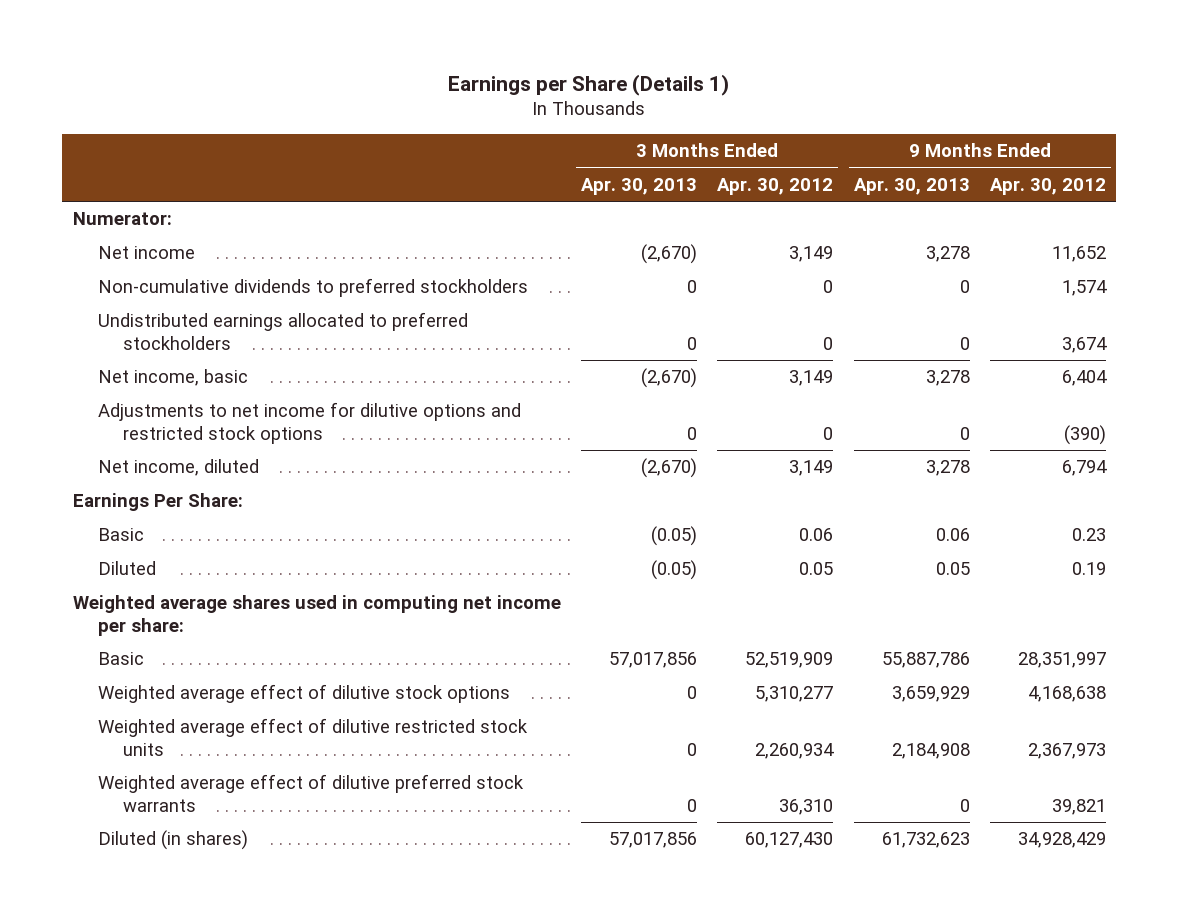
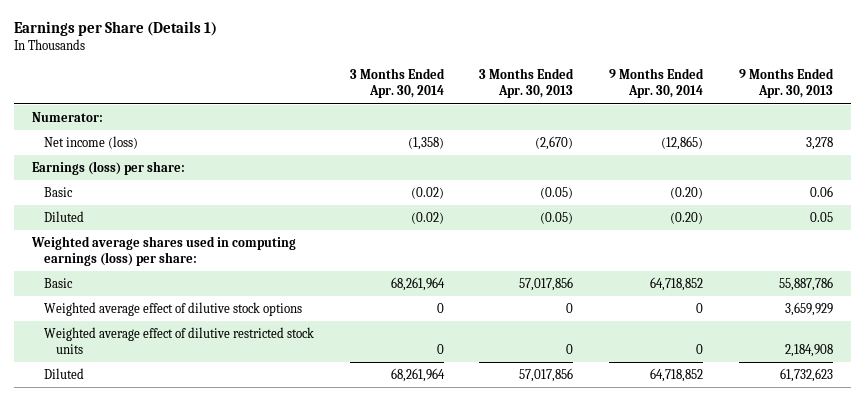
[717,177,834,195] Apr. 30, 2012 -> none
[989,177,1106,195] Apr. 30, 2012 -> none
none -> [349,68,445,99] 3 Months Ended Apr. 30, 2014
none -> [609,68,705,99] 9 Months Ended Apr. 30, 2014
[97,278,528,298] Non-cumulative dividends to preferred stockholders -> none
[97,312,468,350] Undistributed earnings allocated to preferred stockholders -> none
[97,369,248,387] Net income, basic -> none
[97,402,521,444] Adjustments to net income for dilutive options and restricted stock options -> none
[97,459,259,477] Net income, diluted -> none
[97,246,195,260] Net income -> [43,135,138,149] Net income (loss)
[72,493,243,512] Earnings Per Share: -> [31,160,185,175] Earnings (loss) per share:
[72,595,561,636] Weighted average shares used in computing net income per share: -> [30,235,296,266] Weighted average shares used in computing earnings (loss) per share:
[97,774,524,812] Weighted average effect of dilutive preferred stock warrants -> none
[97,830,248,851] Diluted (in shares) -> [43,367,84,379] Diluted

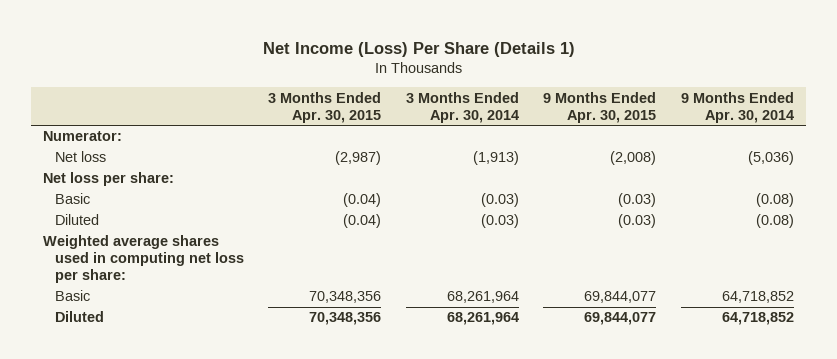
[13,21,217,37] Earnings per Share (Details 1) -> [262,41,575,57] Net Income (Loss) Per Share (Details 1)
[479,68,575,99] 3 Months Ended Apr. 30, 2013 -> none
[739,68,835,99] 9 Months Ended Apr. 30, 2013 -> none
none -> [268,91,382,123] 3 Months Ended Apr. 30, 2015
none -> [543,91,657,123] 9 Months Ended Apr. 30, 2015
[43,135,138,149] Net income (loss) -> [54,151,106,163] Net loss
[407,136,444,150] (1,358) -> [472,151,519,166] (1,913)
[661,135,704,150] (12,865) -> [747,151,794,166] (5,036)
[31,160,185,175] Earnings (loss) per share: -> [43,172,175,187] Net loss per share:
[410,186,444,199] (0.02) -> [480,193,519,208] (0.03)
[670,186,704,199] (0.20) -> [755,193,794,208] (0.08)
[410,211,444,224] (0.02) -> [480,214,519,229] (0.03)
[670,211,704,224] (0.20) -> [755,214,794,229] (0.08)
[30,235,296,266] Weighted average shares used in computing earnings (loss) per share: -> [43,235,244,284] Weighted average shares used in computing net loss per share:
[43,301,302,316] Weighted average effect of dilutive stock options -> none
[43,326,314,354] Weighted average effect of dilutive restricted stock units -> none

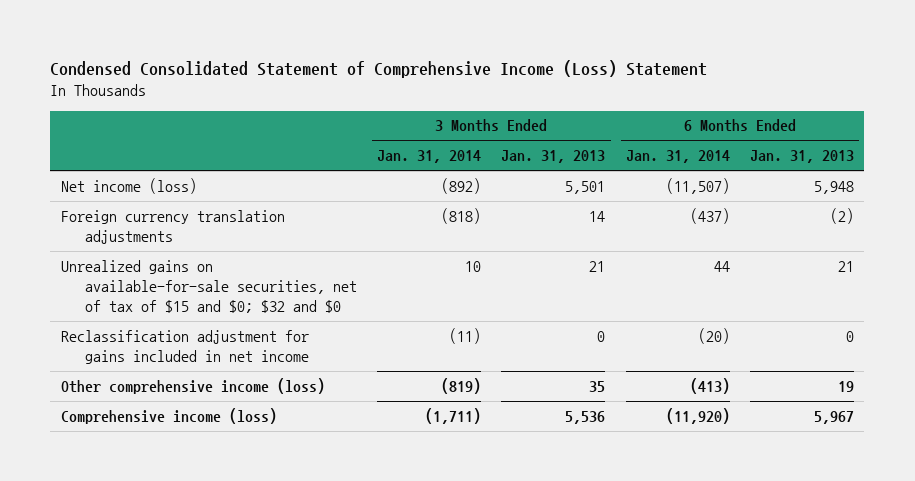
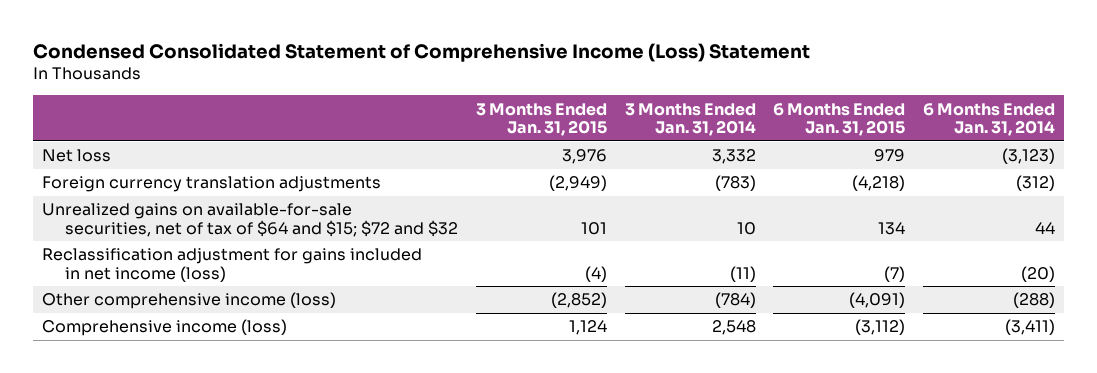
[501,150,606,164] Jan. 31, 2013 -> none
[750,150,855,164] Jan. 31, 2013 -> none
none -> [475,102,607,137] 3 Months Ended Jan. 31, 2015
none -> [773,102,906,137] 6 Months Ended Jan. 31, 2015
[60,177,197,194] Net income (loss) -> [41,149,111,163] Net loss
[441,177,482,194] (892) -> [711,149,756,165] 3,332
[665,177,730,194] (11,507) -> [1001,148,1055,165] (3,123)
[441,207,482,224] (818) -> [714,175,756,192] (783)
[689,207,730,224] (437) -> [1015,175,1055,192] (312)
[60,259,357,313] Unrealized gains on available-for-sale securities, net of tax of $15 and $0; $32 and $0 -> [41,203,459,237] Unrealized gains on available-for-sale securities, net of tax of $64 and $15; $72 and $32
[60,329,309,364] Reclassification adjustment for gains included in net income -> [41,248,422,282] Reclassification adjustment for gains included in net income (loss)
[441,377,482,394] (819) -> [714,292,756,309] (784)
[689,377,730,394] (413) -> [1012,292,1055,309] (288)
[425,407,482,424] (1,711) -> [711,320,756,336] 2,548
[665,407,730,424] (11,920) -> [1004,319,1055,336] (3,411)

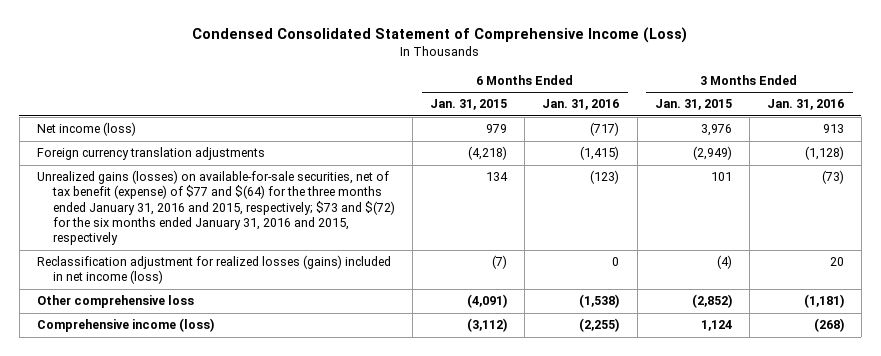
[33,42,811,62] Condensed Consolidated Statement of Comprehensive Income (Loss) Statement -> [192,26,688,43] Condensed Consolidated Statement of Comprehensive Income (Loss)
[624,102,756,137] 3 Months Ended Jan. 31, 2014 -> none
[922,102,1055,137] 6 Months Ended Jan. 31, 2014 -> none
none -> [542,99,620,111] Jan. 31, 2016
none -> [766,99,844,111] Jan. 31, 2016
[41,149,111,163] Net loss -> [36,122,136,137] Net income (loss)
[41,203,459,237] Unrealized gains on available-for-sale securities, net of tax of $64 and $15; $72 and $32 -> [36,170,396,246] Unrealized gains (losses) on available-for-sale securities, net of tax benefit (expense) of $77 and $(64) for the three months ended January 31, 2016 and 2015, respectively; $73 and $(72) for the six months ended January 31, 2016 and 2015, respectively
[41,248,422,282] Reclassification adjustment for gains included in net income (loss) -> [36,255,391,285] Reclassification adjustment for realized losses (gains) included in net income (loss)
[41,292,336,310] Other comprehensive income (loss) -> [36,295,194,309] Other comprehensive loss

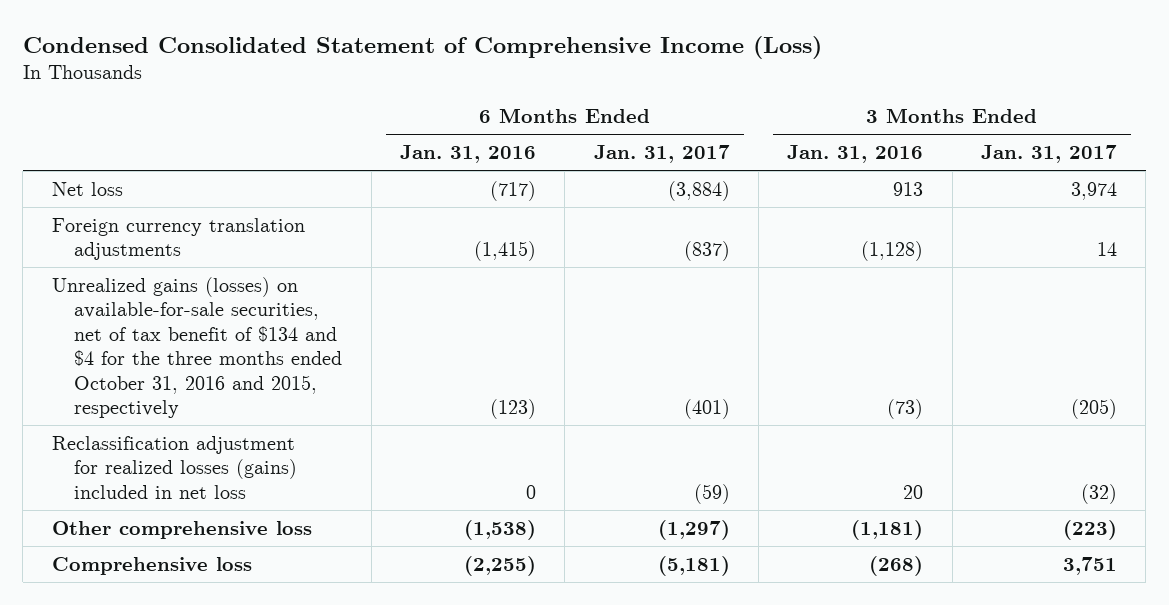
[430,99,508,111] Jan. 31, 2015 -> none
[654,99,732,111] Jan. 31, 2015 -> none
none -> [593,145,730,164] Jan. 31, 2017
none -> [981,145,1118,164] Jan. 31, 2017
[36,122,136,137] Net income (loss) -> [51,181,123,196] Net loss
[36,170,396,246] Unrealized gains (losses) on available-for-sale securities, net of tax benefit (expense) of $77 and $(64) for the three months ended January 31, 2016 and 2015, respectively; $73 and $(72) for the six months ended January 31, 2016 and 2015, respectively -> [51,276,343,419] Unrealized gains (losses) on available-for-sale securities, net of tax benefit of $134 and $4 for the three months ended October 31, 2016 and 2015, respectively
[36,255,391,285] Reclassification adjustment for realized losses (gains) included in net income (loss) -> [51,435,298,499] Reclassification adjustment for realized losses (gains) included in net loss
[36,318,214,333] Comprehensive income (loss) -> [51,556,252,575] Comprehensive loss

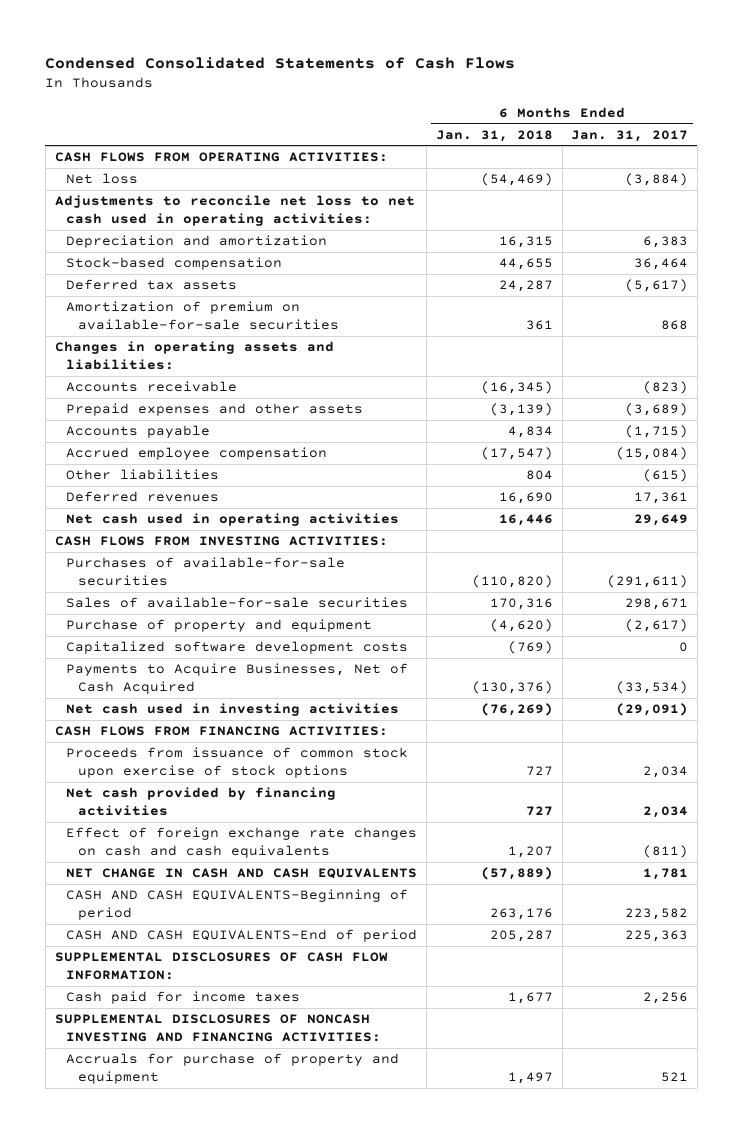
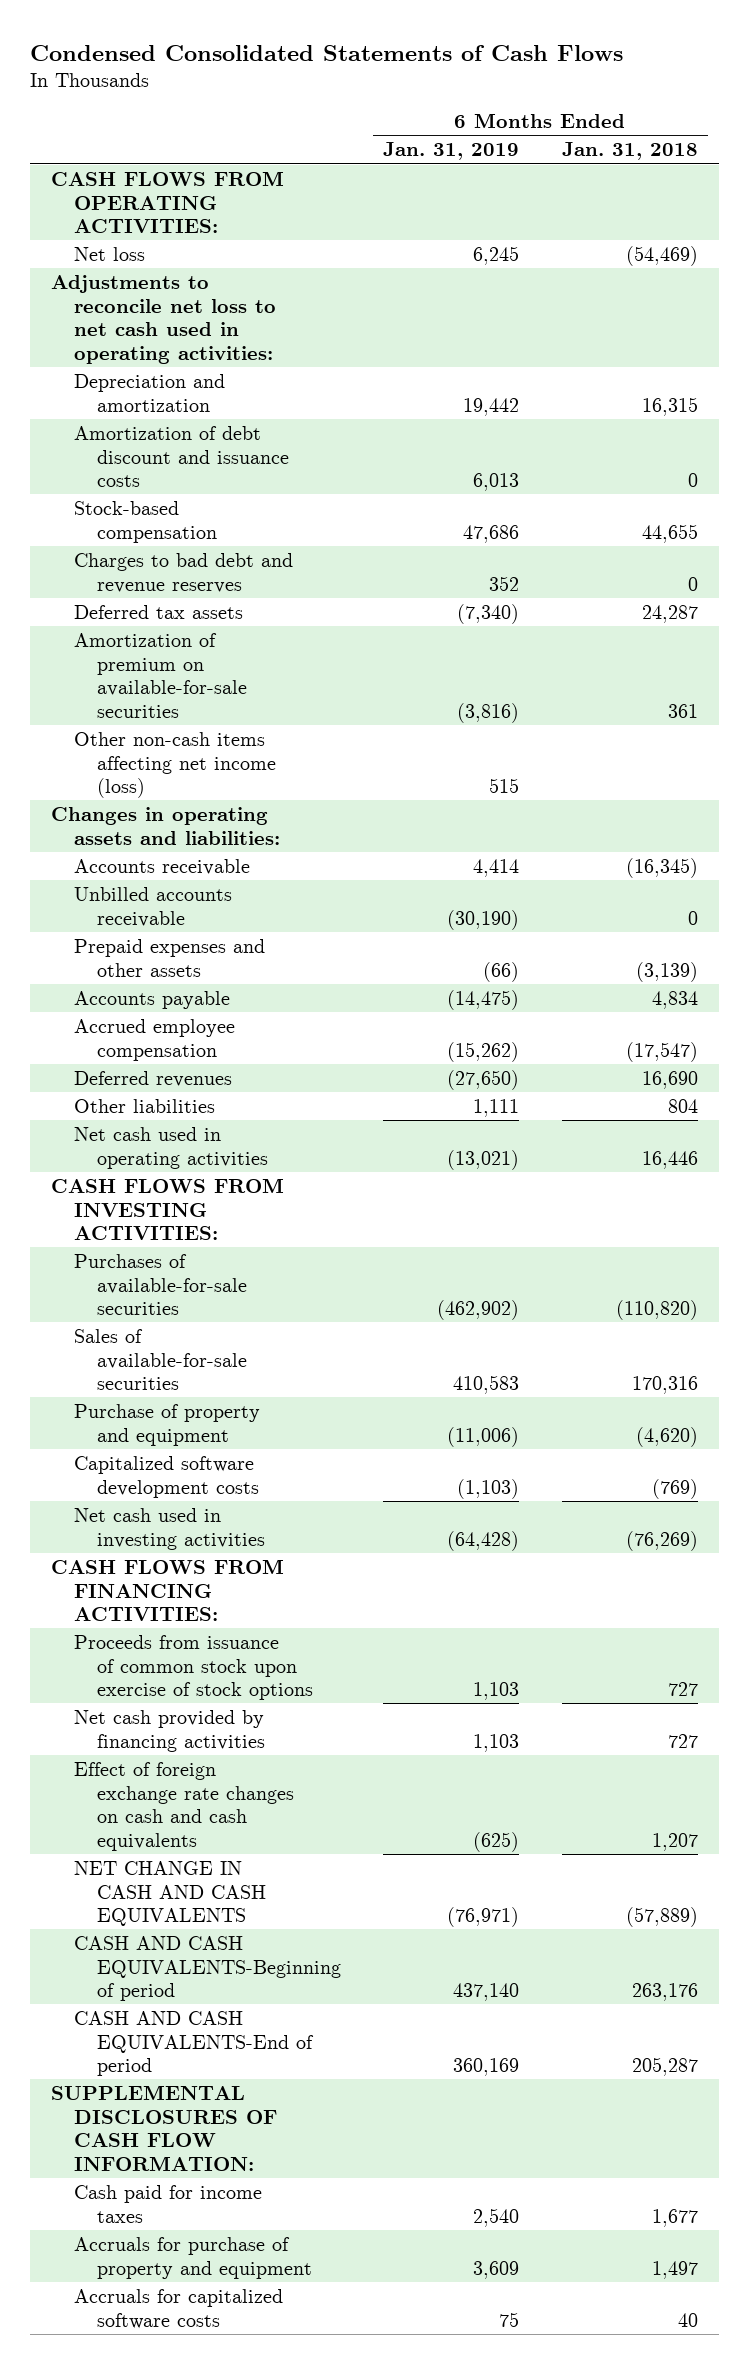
[571,129,689,142] Jan. 31, 2017 -> none
none -> [383,142,520,161] Jan. 31, 2019
none -> [73,426,289,488] Amortization of debt discount and issuance costs
none -> [73,553,293,593] Charges to bad debt and revenue reserves
none -> [73,732,276,799] Other non-cash items affecting net income (loss)
none -> [73,887,232,927] Unbilled accounts receivable
[66,469,220,481] Other liabilities -> [73,1099,215,1114] Other liabilities
[66,663,409,695] Payments to Acquire Businesses, Net of Cash Acquired -> none
[54,1014,382,1043] SUPPLEMENTAL DISCLOSURES OF NONCASH INVESTING AND FINANCING ACTIVITIES: -> none
none -> [73,2289,283,2329] Accruals for capitalized software costs

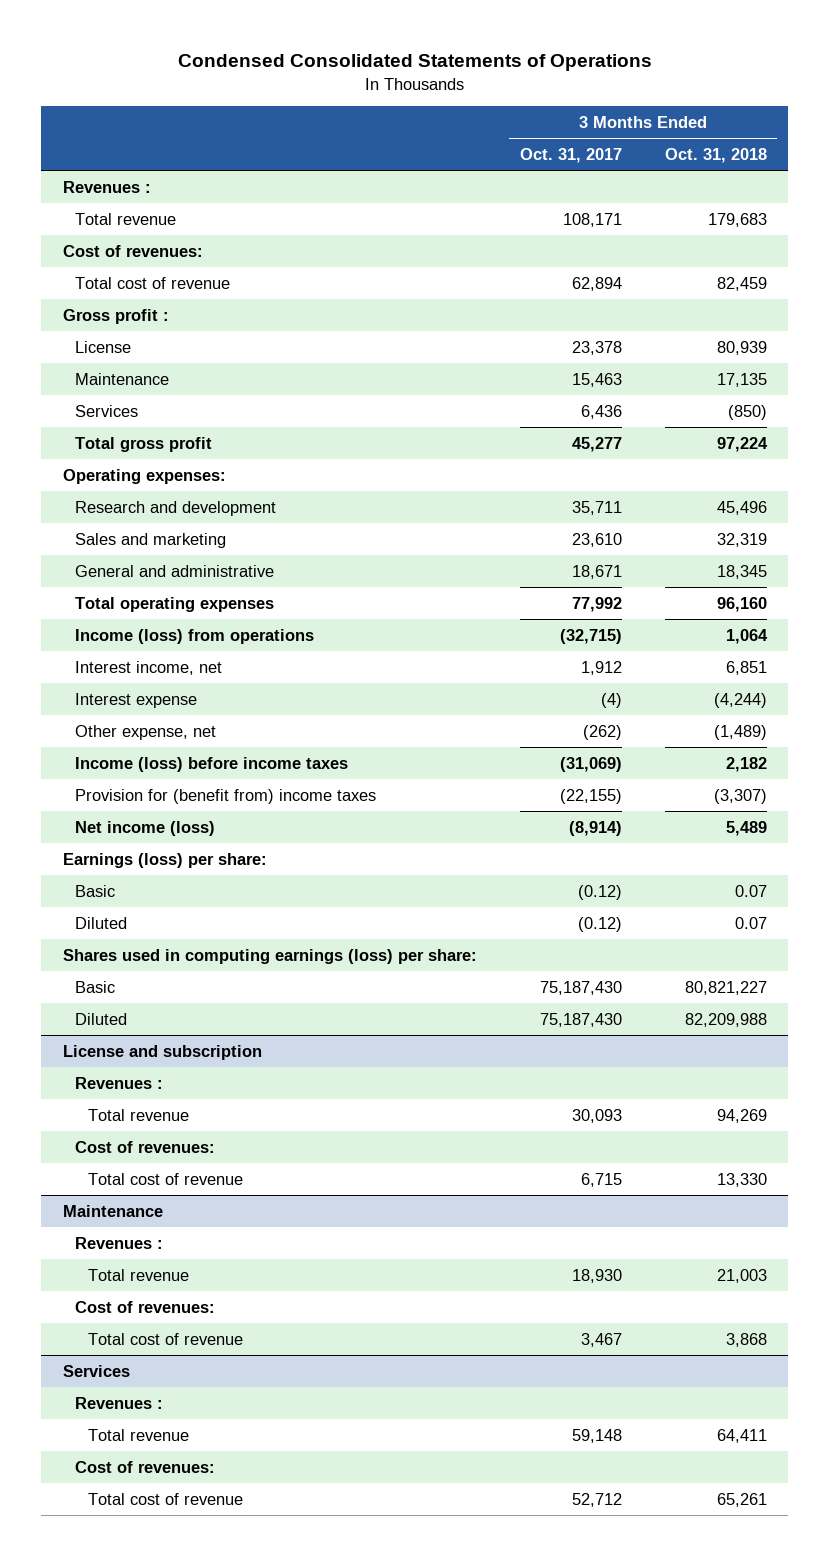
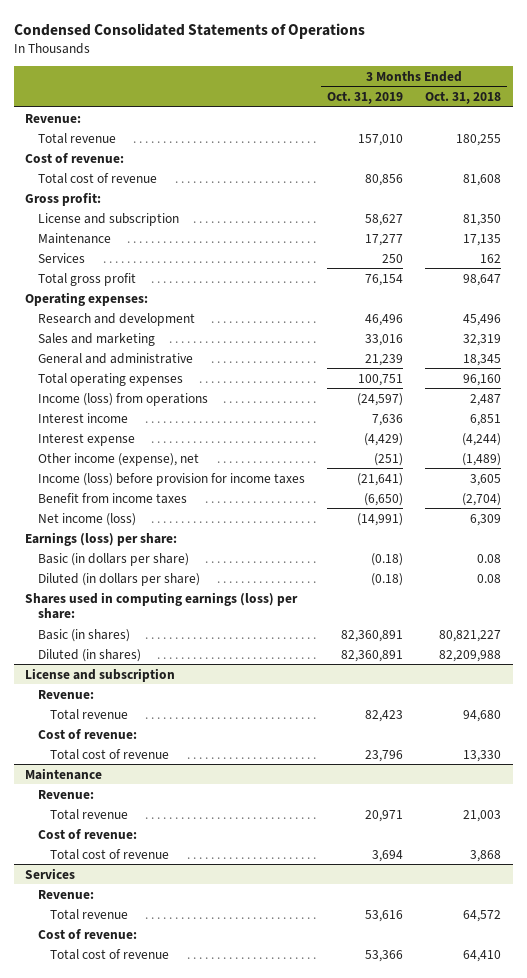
[519,147,622,163] Oct. 31, 2017 -> none
none -> [326,91,403,105] Oct. 31, 2019
[62,180,151,193] Revenues : -> [25,113,82,123] Revenue:
[707,212,767,227] 179,683 -> [456,133,502,146] 180,255
[62,244,203,257] Cost of revenues: -> [25,152,125,163] Cost of revenue:
[716,276,767,291] 82,459 -> [463,173,502,186] 81,608
[62,308,169,324] Gross profit : -> [25,191,102,206] Gross profit:
[75,340,132,353] License -> [37,212,179,226] License and subscription
[716,340,767,355] 80,939 -> [463,213,502,226] 81,350
[727,404,767,420] (850) -> [480,253,502,263] 162
[716,436,768,452] 97,224 -> [463,273,502,286] 98,647
[725,628,768,644] 1,064 -> [470,393,502,406] 2,487
[75,660,223,675] Interest income, net -> [37,412,128,423] Interest income
[75,724,217,740] Other expense, net -> [37,452,199,466] Other income (expense), net
[75,756,349,772] Income (loss) before income taxes -> [37,472,305,486] Income (loss) before provision for income taxes
[725,756,767,772] 2,182 -> [470,473,502,486] 3,605
[75,788,377,804] Provision for (benefit from) income taxes -> [37,492,187,504] Benefit from income taxes
[713,788,767,804] (3,307) -> [462,492,502,506] (2,704)
[725,820,767,836] 5,489 -> [470,513,502,526] 6,309
[75,884,116,897] Basic -> [37,552,189,566] Basic (in dollars per share)
[734,884,767,897] 0.07 -> [477,553,502,563] 0.08
[75,916,128,929] Diluted -> [37,572,200,586] Diluted (in dollars per share)
[734,916,767,929] 0.07 -> [477,573,502,583] 0.08
[75,980,116,993] Basic -> [37,628,130,642] Basic (in shares)
[75,1012,128,1025] Diluted -> [37,648,141,662] Diluted (in shares)
[75,1076,164,1089] Revenues : -> [37,689,94,699] Revenue:
[716,1108,767,1123] 94,269 -> [463,709,502,722] 94,680
[75,1140,216,1153] Cost of revenues: -> [37,728,137,739] Cost of revenue:
[75,1236,164,1249] Revenues : -> [37,789,94,799] Revenue:
[75,1300,216,1313] Cost of revenues: -> [37,828,137,839] Cost of revenue:
[75,1396,164,1409] Revenues : -> [37,889,94,899] Revenue:
[716,1428,767,1443] 64,411 -> [463,909,502,922] 64,572
[75,1460,216,1473] Cost of revenues: -> [37,928,137,939] Cost of revenue:
[716,1492,767,1507] 65,261 -> [463,949,502,962] 64,410

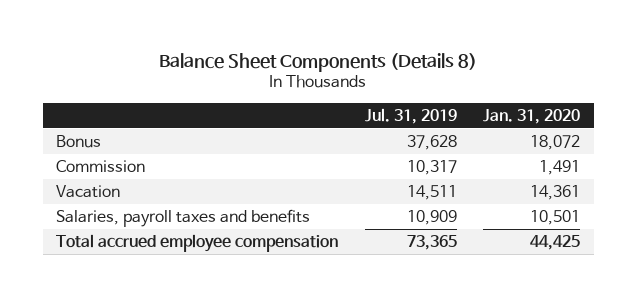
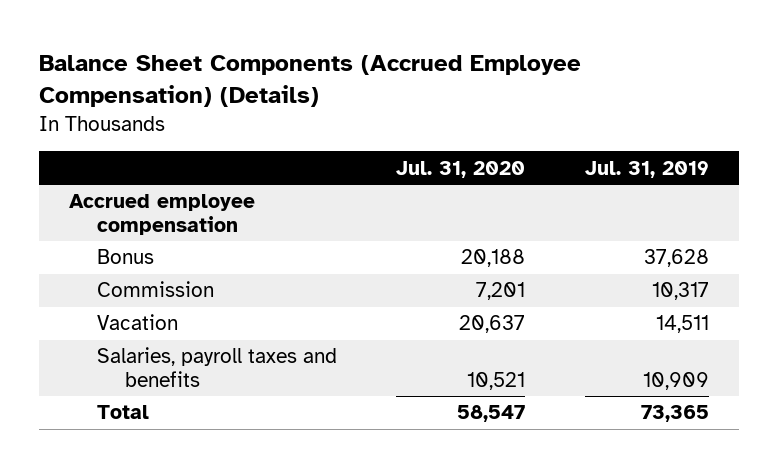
[159,52,478,72] Balance Sheet Components (Details 8) -> [39,55,582,108] Balance Sheet Components (Accrued Employee Compensation) (Details)
[483,108,581,124] Jan. 31, 2020 -> none
none -> [396,160,526,178] Jul. 31, 2020
none -> [69,194,256,235] Accrued employee compensation
[55,233,338,252] Total accrued employee compensation -> [96,405,149,420] Total

